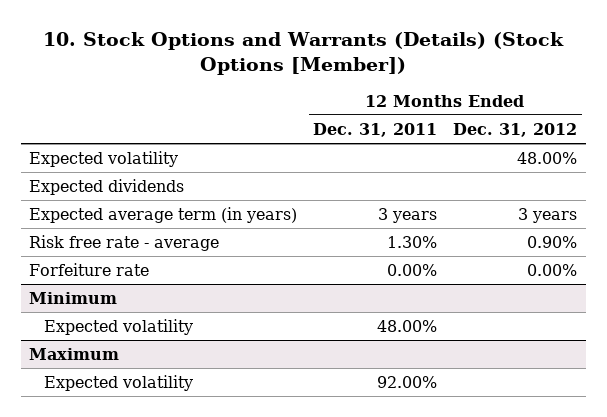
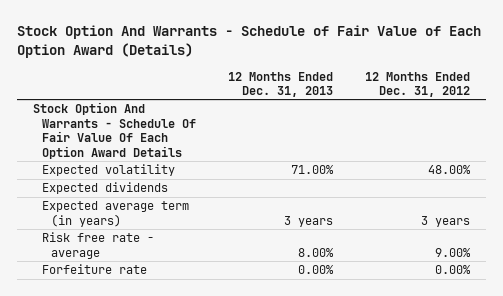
[43,31,565,75] 10. Stock Options and Warrants (Details) (Stock Options [Member]) -> [17,25,482,59] Stock Option And Warrants - Schedule of Fair Value of Each Option Award (Details)
[313,122,438,137] Dec. 31, 2011 -> none
none -> [228,71,334,98] 12 Months Ended Dec. 31, 2013
none -> [33,102,196,159] Stock Option And Warrants - Schedule Of Fair Value Of Each Option Award Details
[527,235,578,248] 0.90% -> [435,247,472,257] 9.00%
[29,291,118,304] Minimum -> none
[44,318,194,335] Expected volatility -> none
[29,347,120,360] Maximum -> none
[44,374,194,391] Expected volatility -> none

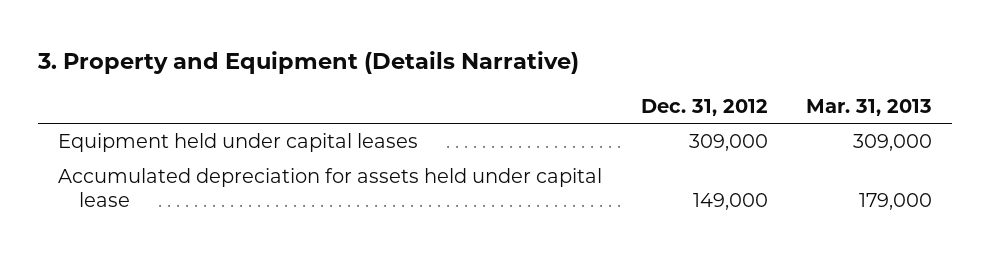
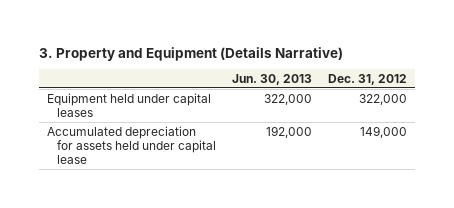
[806,98,933,116] Mar. 31, 2013 -> none
none -> [232,74,313,86] Jun. 30, 2013
[688,134,768,152] 309,000 -> [359,93,408,105] 322,000

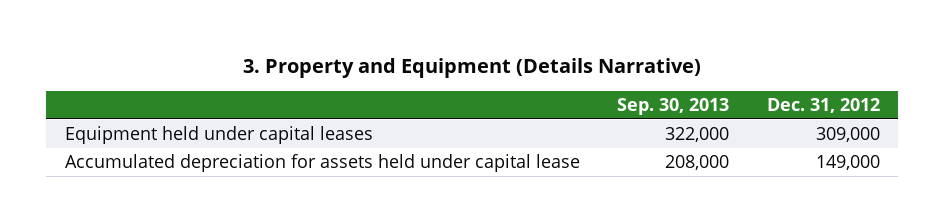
[232,74,313,86] Jun. 30, 2013 -> none
none -> [617,98,730,116] Sep. 30, 2013
[359,93,408,105] 322,000 -> [815,127,880,143] 309,000

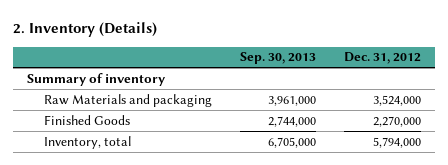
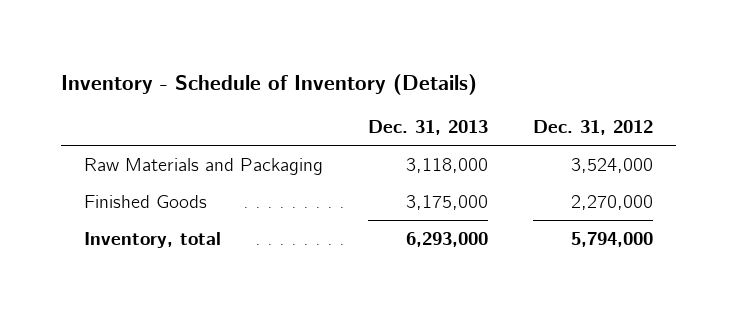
[12,22,157,38] 2. Inventory (Details) -> [61,73,478,95] Inventory - Schedule of Inventory (Details)
[240,52,317,65] Sep. 30, 2013 -> none
none -> [367,120,488,136] Dec. 31, 2013
[26,72,165,86] Summary of inventory -> none
[44,93,213,107] Raw Materials and packaging -> [83,157,323,175] Raw Materials and Packaging

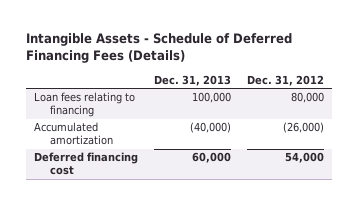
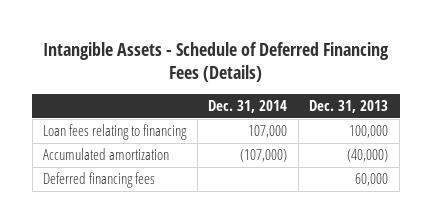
[246,74,324,86] Dec. 31, 2012 -> none
none -> [208,100,288,114] Dec. 31, 2014
[33,152,138,176] Deferred financing cost -> [43,172,156,189] Deferred financing fees

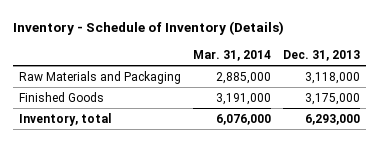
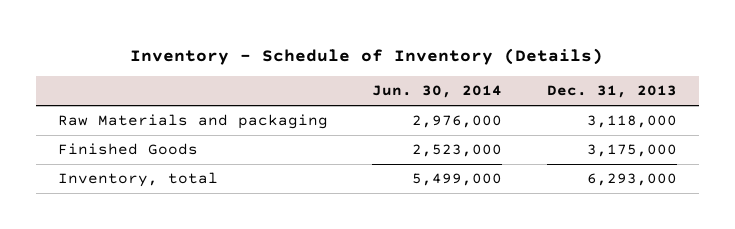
[193,49,272,61] Mar. 31, 2014 -> none
none -> [372,85,503,99] Jun. 30, 2014
[19,70,182,84] Raw Materials and Packaging -> [58,113,329,129] Raw Materials and packaging

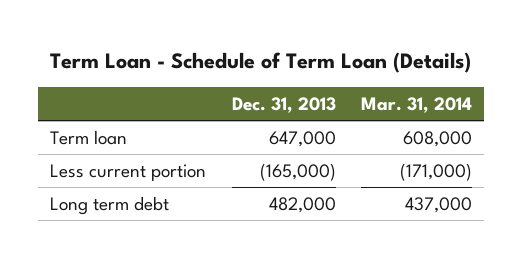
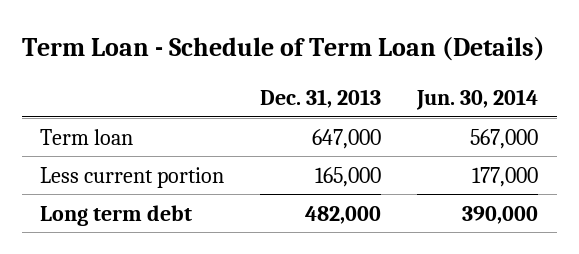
[360,96,472,113] Mar. 31, 2014 -> none
none -> [416,88,539,110] Jun. 30, 2014
[259,163,336,182] (165,000) -> [315,166,382,187] 165,000

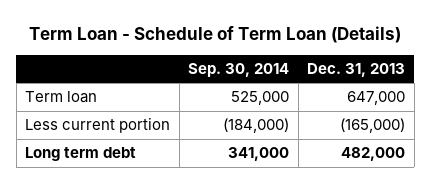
[416,88,539,110] Jun. 30, 2014 -> none
none -> [188,62,290,77] Sep. 30, 2014
[315,166,382,187] 165,000 -> [340,118,406,134] (165,000)

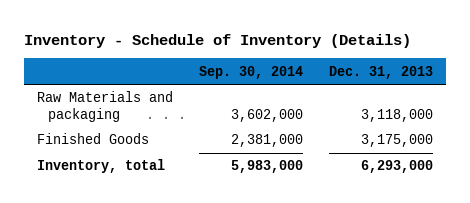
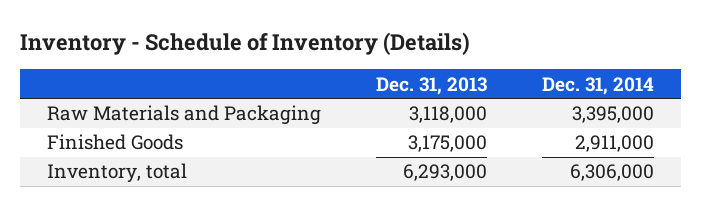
[198,65,303,79] Sep. 30, 2014 -> none
none -> [541,76,654,95] Dec. 31, 2014
[36,91,173,122] Raw Materials and packaging -> [47,105,322,126] Raw Materials and Packaging

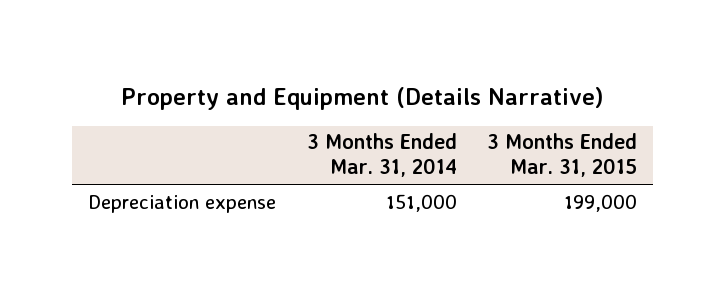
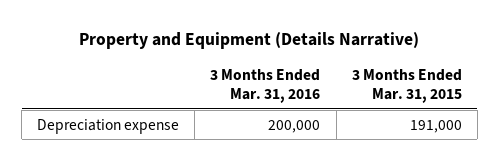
[306,133,457,178] 3 Months Ended Mar. 31, 2014 -> none
none -> [210,69,321,104] 3 Months Ended Mar. 31, 2016
[564,193,638,212] 199,000 -> [409,119,462,133] 191,000

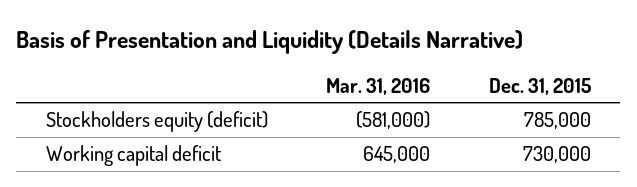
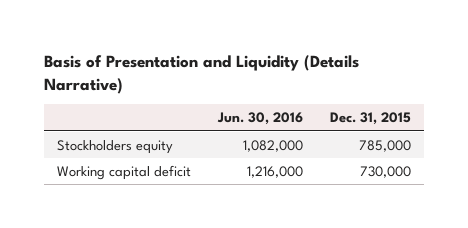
[326,77,431,95] Mar. 31, 2016 -> none
none -> [216,112,303,126] Jun. 30, 2016
[45,111,268,133] Stockholders equity (deficit) -> [57,139,174,154] Stockholders equity

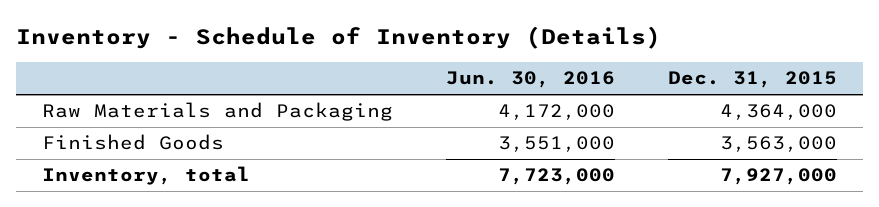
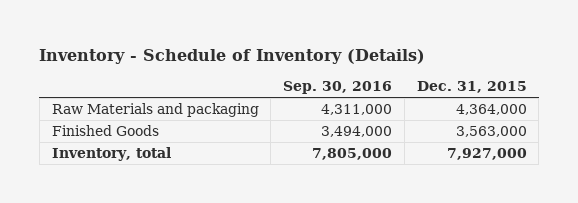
[446,71,616,89] Jun. 30, 2016 -> none
none -> [283,81,393,95] Sep. 30, 2016
[42,102,394,122] Raw Materials and Packaging -> [51,103,259,118] Raw Materials and packaging

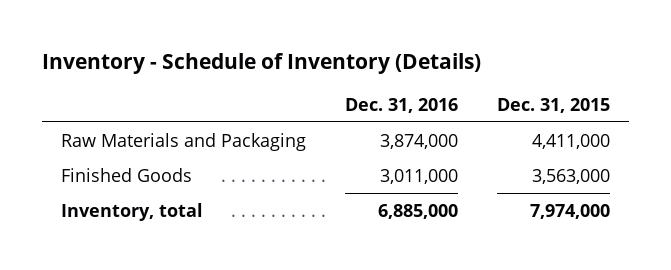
[283,81,393,95] Sep. 30, 2016 -> none
none -> [345,97,459,113] Dec. 31, 2016
[51,103,259,118] Raw Materials and packaging -> [61,132,307,151] Raw Materials and Packaging
[455,104,527,116] 4,364,000 -> [531,133,610,149] 4,411,000
[446,148,527,161] 7,927,000 -> [529,203,610,219] 7,974,000

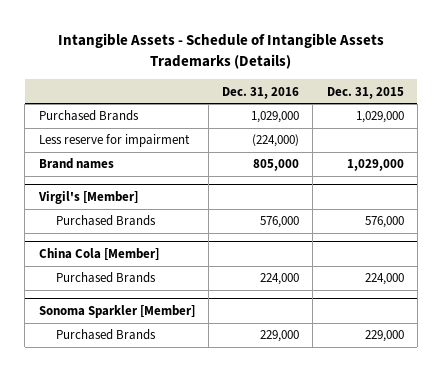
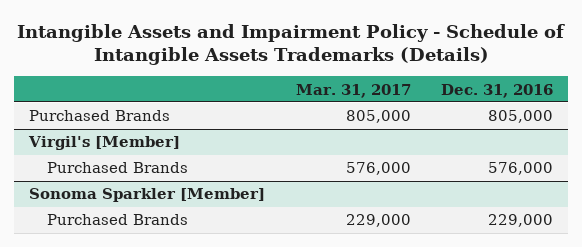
[58,33,385,69] Intangible Assets - Schedule of Intangible Assets Trademarks (Details) -> [17,23,566,66] Intangible Assets and Impairment Policy - Schedule of Intangible Assets Trademarks (Details)
[326,86,404,99] Dec. 31, 2015 -> none
none -> [295,83,411,98] Mar. 31, 2017
[38,134,190,148] Less reserve for impairment -> none
[38,158,114,170] Brand names -> none
[251,111,300,124] 1,029,000 -> [488,110,554,124] 805,000
[38,247,159,260] China Cola [Member] -> none
[56,272,157,284] Purchased Brands -> none

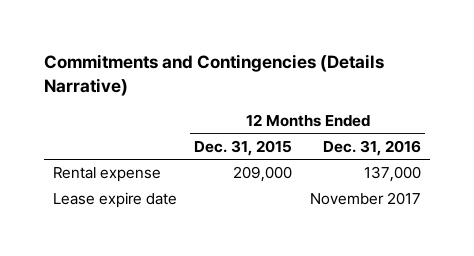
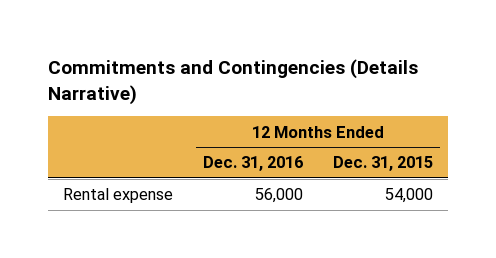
[52,192,177,209] Lease expire date -> none
[233,166,293,183] 209,000 -> [384,188,433,204] 54,000
[363,166,421,183] 137,000 -> [255,188,304,204] 56,000

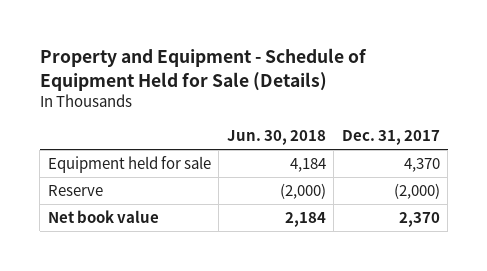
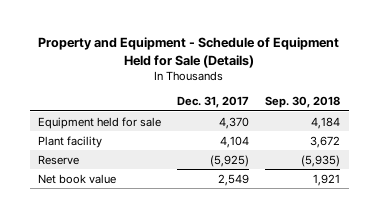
[226,130,326,146] Jun. 30, 2018 -> none
none -> [265,96,341,109] Sep. 30, 2018
none -> [37,135,102,148] Plant facility
[393,183,440,200] (2,000) -> [210,154,250,167] (5,925)
[398,212,440,228] 2,370 -> [218,173,250,186] 2,549

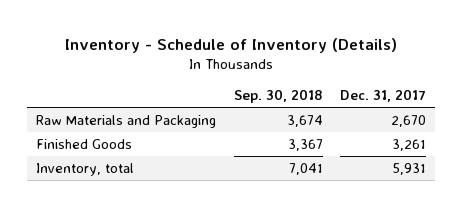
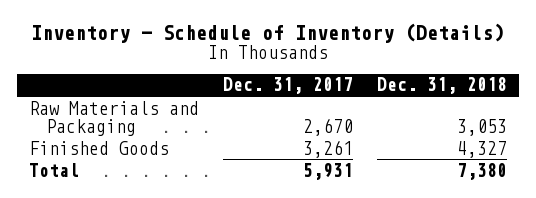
[233,89,323,104] Sep. 30, 2018 -> none
none -> [377,77,508,95] Dec. 31, 2018
[36,162,135,176] Inventory, total -> [29,162,80,177] Total

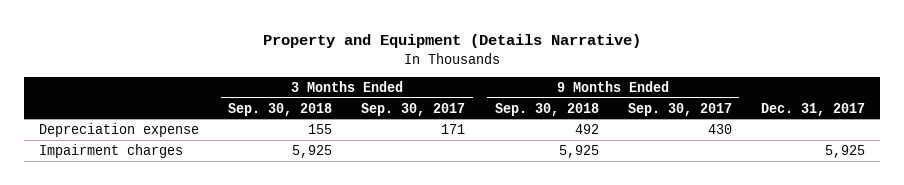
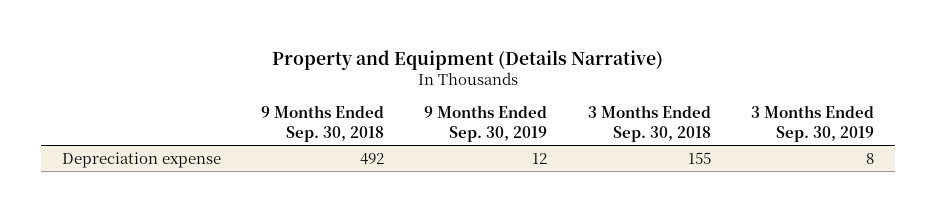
[361,102,466,116] Sep. 30, 2017 -> none
[627,102,732,116] Sep. 30, 2017 -> none
[761,102,866,116] Dec. 31, 2017 -> none
none -> [424,105,548,142] 9 Months Ended Sep. 30, 2019
none -> [751,105,875,142] 3 Months Ended Sep. 30, 2019
[38,143,183,158] Impairment charges -> none

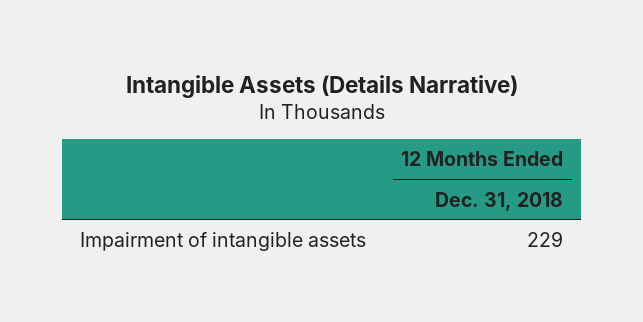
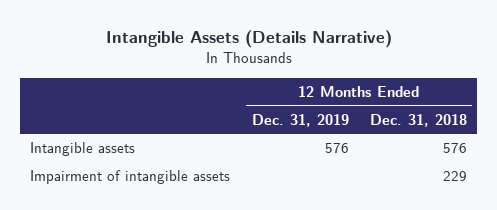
none -> [251,113,349,127] Dec. 31, 2019
none -> [30,141,136,156] Intangible assets

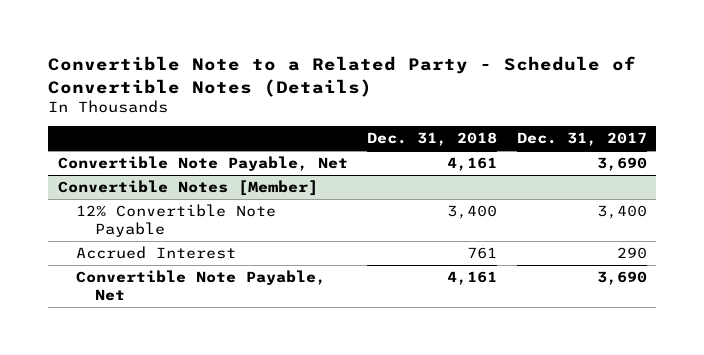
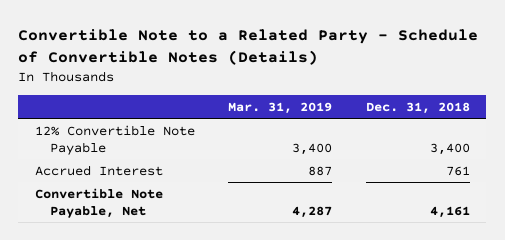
[516,132,647,147] Dec. 31, 2017 -> none
none -> [228,101,333,114] Mar. 31, 2019
[57,155,348,171] Convertible Note Payable, Net -> none
[57,179,318,196] Convertible Notes [Member] -> none

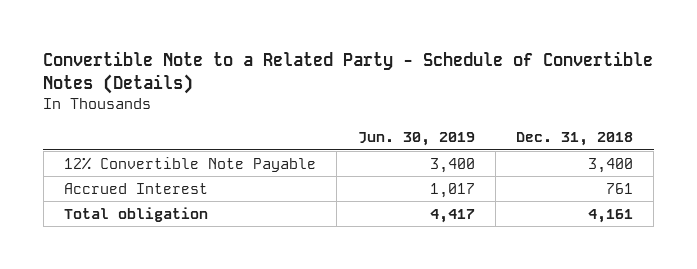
[228,101,333,114] Mar. 31, 2019 -> none
none -> [357,132,475,147] Jun. 30, 2019
[34,187,163,219] Convertible Note Payable, Net -> [63,206,208,222] Total obligation

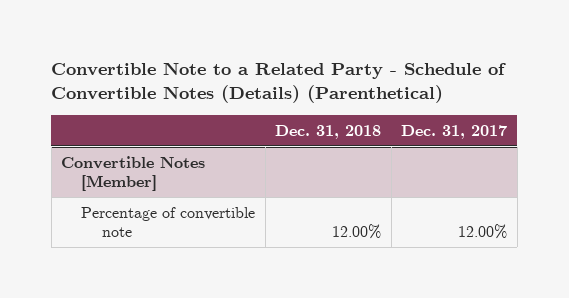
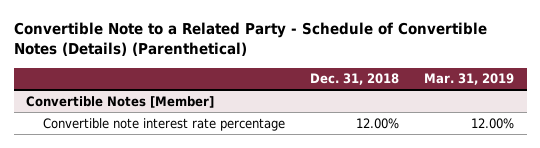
[401,124,508,139] Dec. 31, 2017 -> none
none -> [424,73,515,86] Mar. 31, 2019
[81,206,256,238] Percentage of convertible note -> [42,117,285,131] Convertible note interest rate percentage

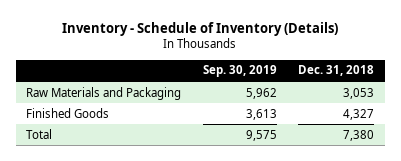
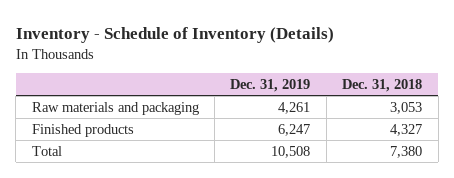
[202,65,277,78] Sep. 30, 2019 -> none
none -> [230,79,311,93] Dec. 31, 2019
[26,86,182,100] Raw Materials and Packaging -> [31,101,199,115] Raw materials and packaging
[26,107,110,118] Finished Goods -> [31,123,134,137] Finished products

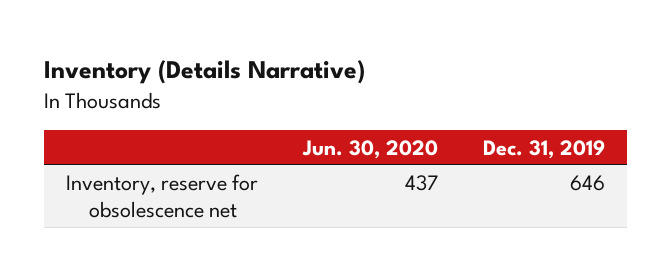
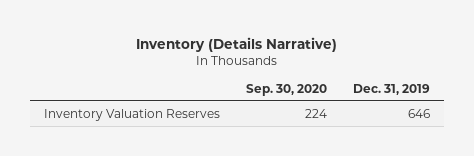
[301,139,438,159] Jun. 30, 2020 -> none
none -> [245,84,327,97] Sep. 30, 2020
[66,173,259,218] Inventory, reserve for obsolescence net -> [43,109,220,122] Inventory Valuation Reserves

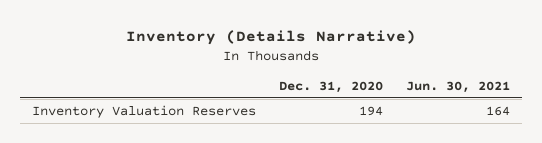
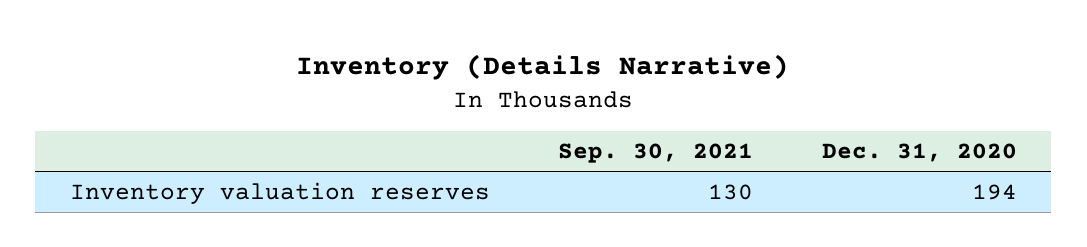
[406,80,511,93] Jun. 30, 2021 -> none
none -> [558,143,754,164] Sep. 30, 2021
[31,105,256,119] Inventory Valuation Reserves -> [69,182,490,205] Inventory valuation reserves

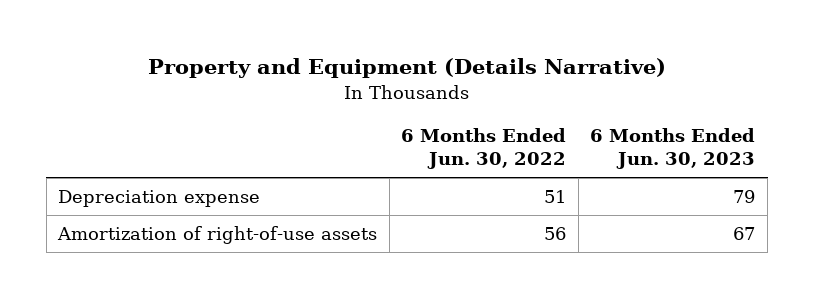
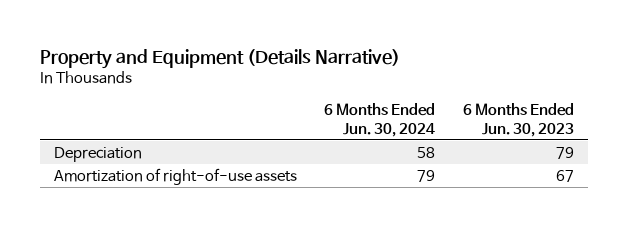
[401,128,567,170] 6 Months Ended Jun. 30, 2022 -> none
none -> [324,103,436,137] 6 Months Ended Jun. 30, 2024
[58,190,261,208] Depreciation expense -> [53,146,142,162] Depreciation

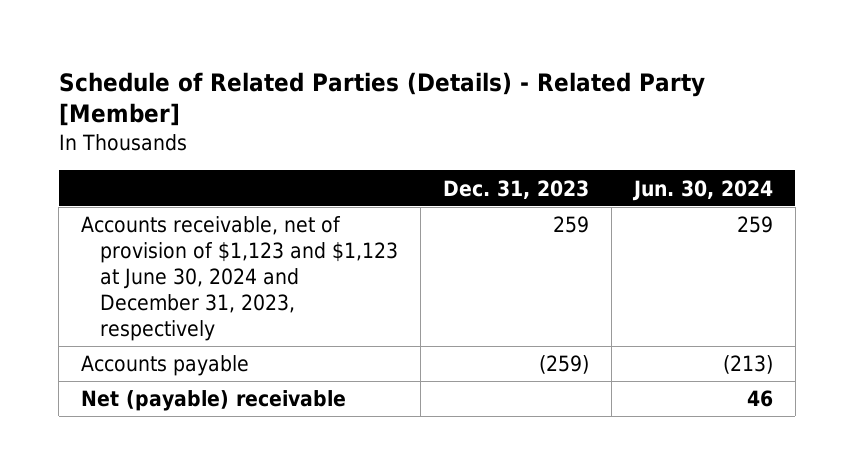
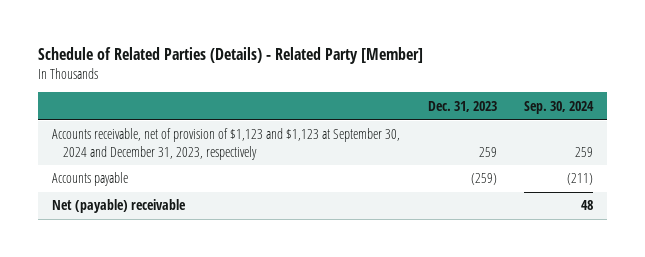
[631,179,773,201] Jun. 30, 2024 -> none
none -> [524,100,595,114] Sep. 30, 2024
[81,216,398,341] Accounts receivable, net of provision of $1,123 and $1,123 at June 30, 2024 and December 31, 2023, respectively -> [52,128,401,160] Accounts receivable, net of provision of $1,123 and $1,123 at September 30, 2024 and December 31, 2023, respectively

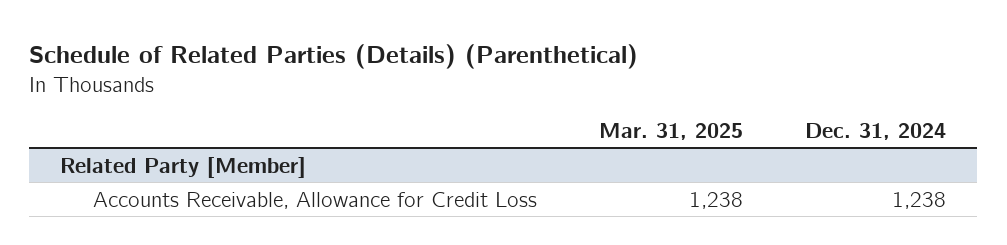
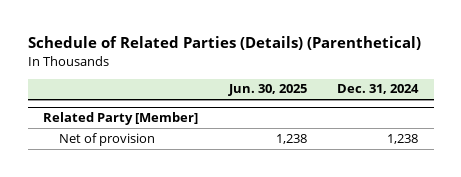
[599,122,744,140] Mar. 31, 2025 -> none
none -> [227,84,307,97] Jun. 30, 2025
[92,191,537,209] Accounts Receivable, Allowance for Credit Loss -> [58,132,155,146] Net of provision

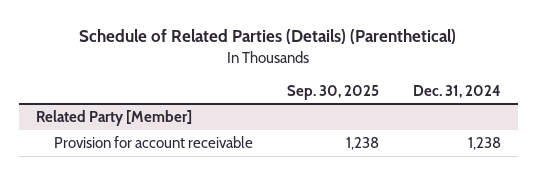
[227,84,307,97] Jun. 30, 2025 -> none
none -> [286,84,379,100] Sep. 30, 2025
[58,132,155,146] Net of provision -> [53,136,253,149] Provision for account receivable

